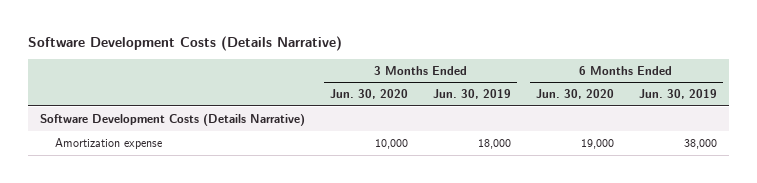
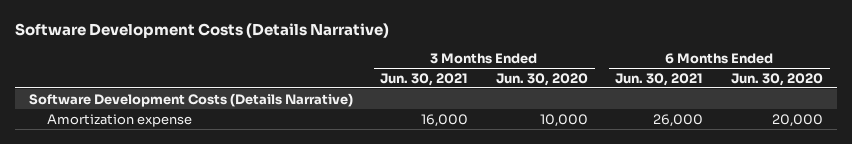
[433,89,512,100] Jun. 30, 2019 -> none
[638,89,717,100] Jun. 30, 2019 -> none
none -> [380,72,469,86] Jun. 30, 2021
none -> [615,72,704,86] Jun. 30, 2021
[581,139,615,150] 19,000 -> [772,113,824,127] 20,000

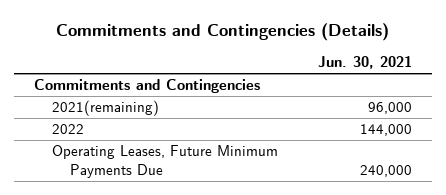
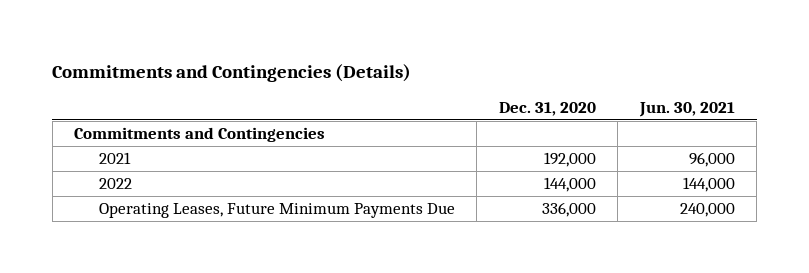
none -> [498,101,596,116] Dec. 31, 2020
[52,100,160,117] 2021(remaining) -> [98,152,131,165] 2021

